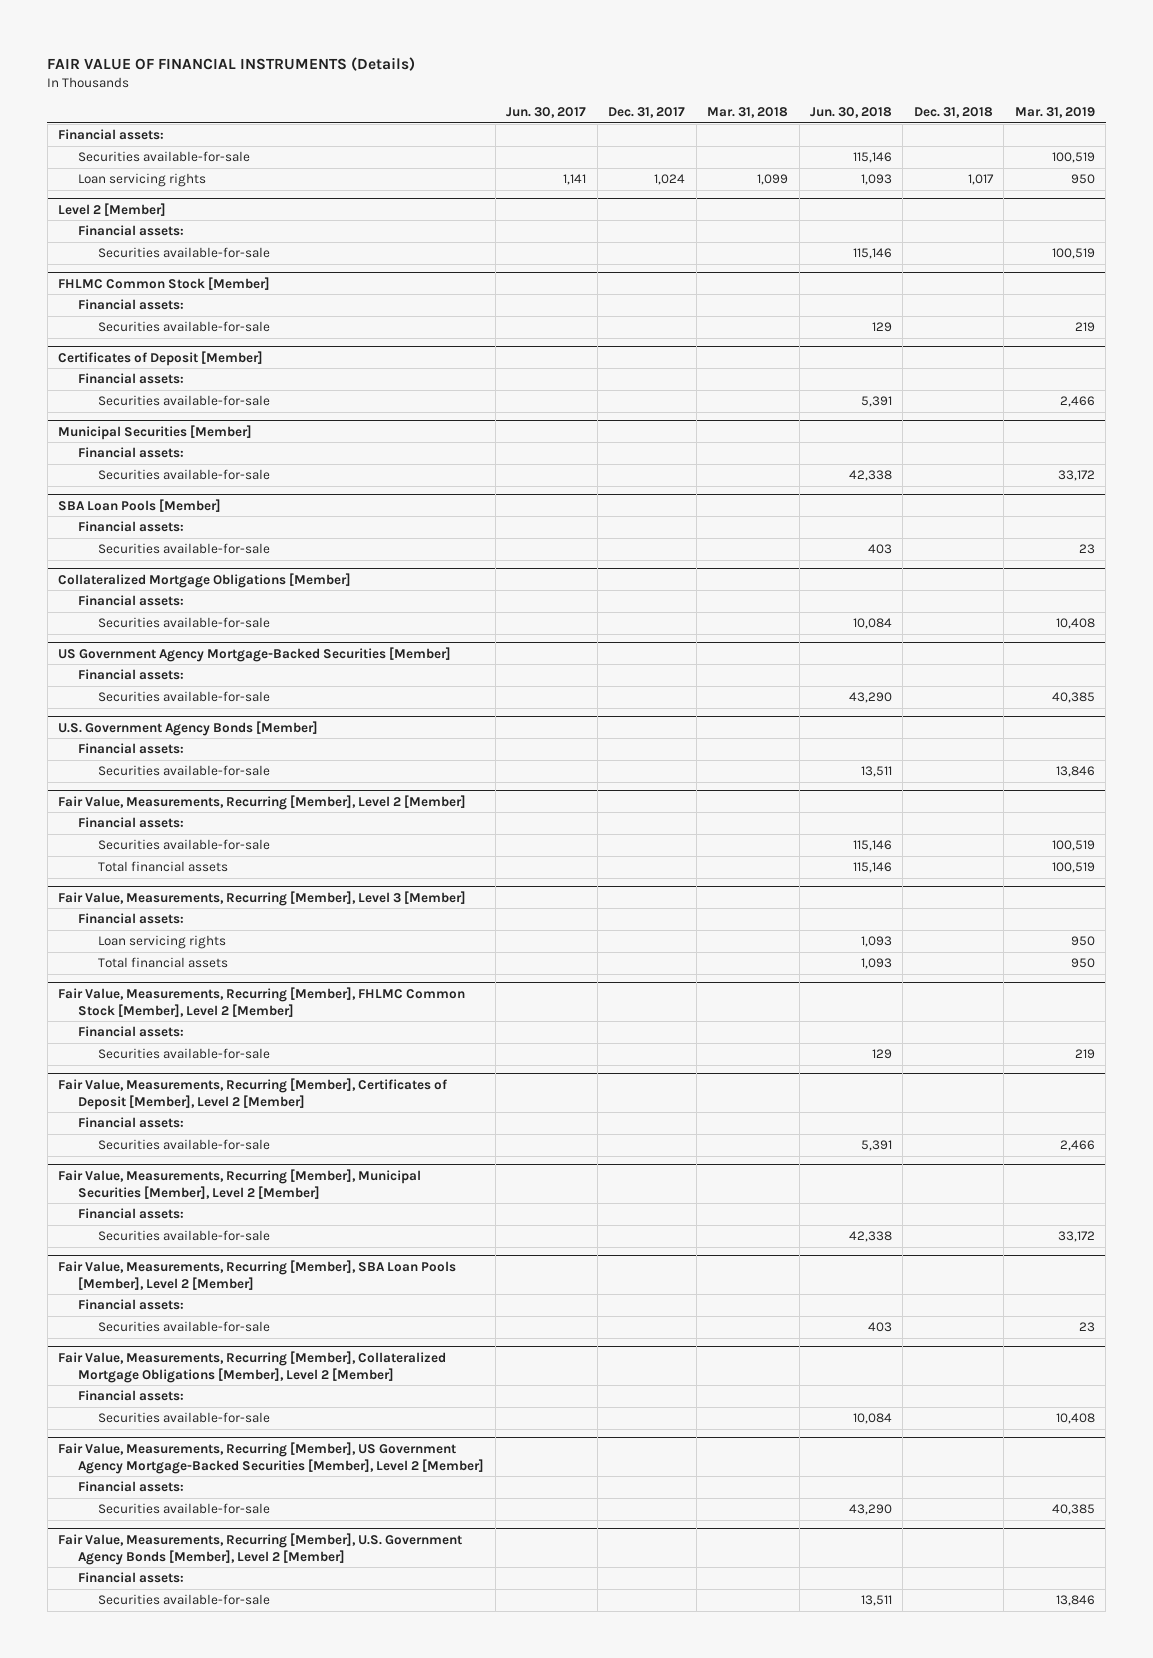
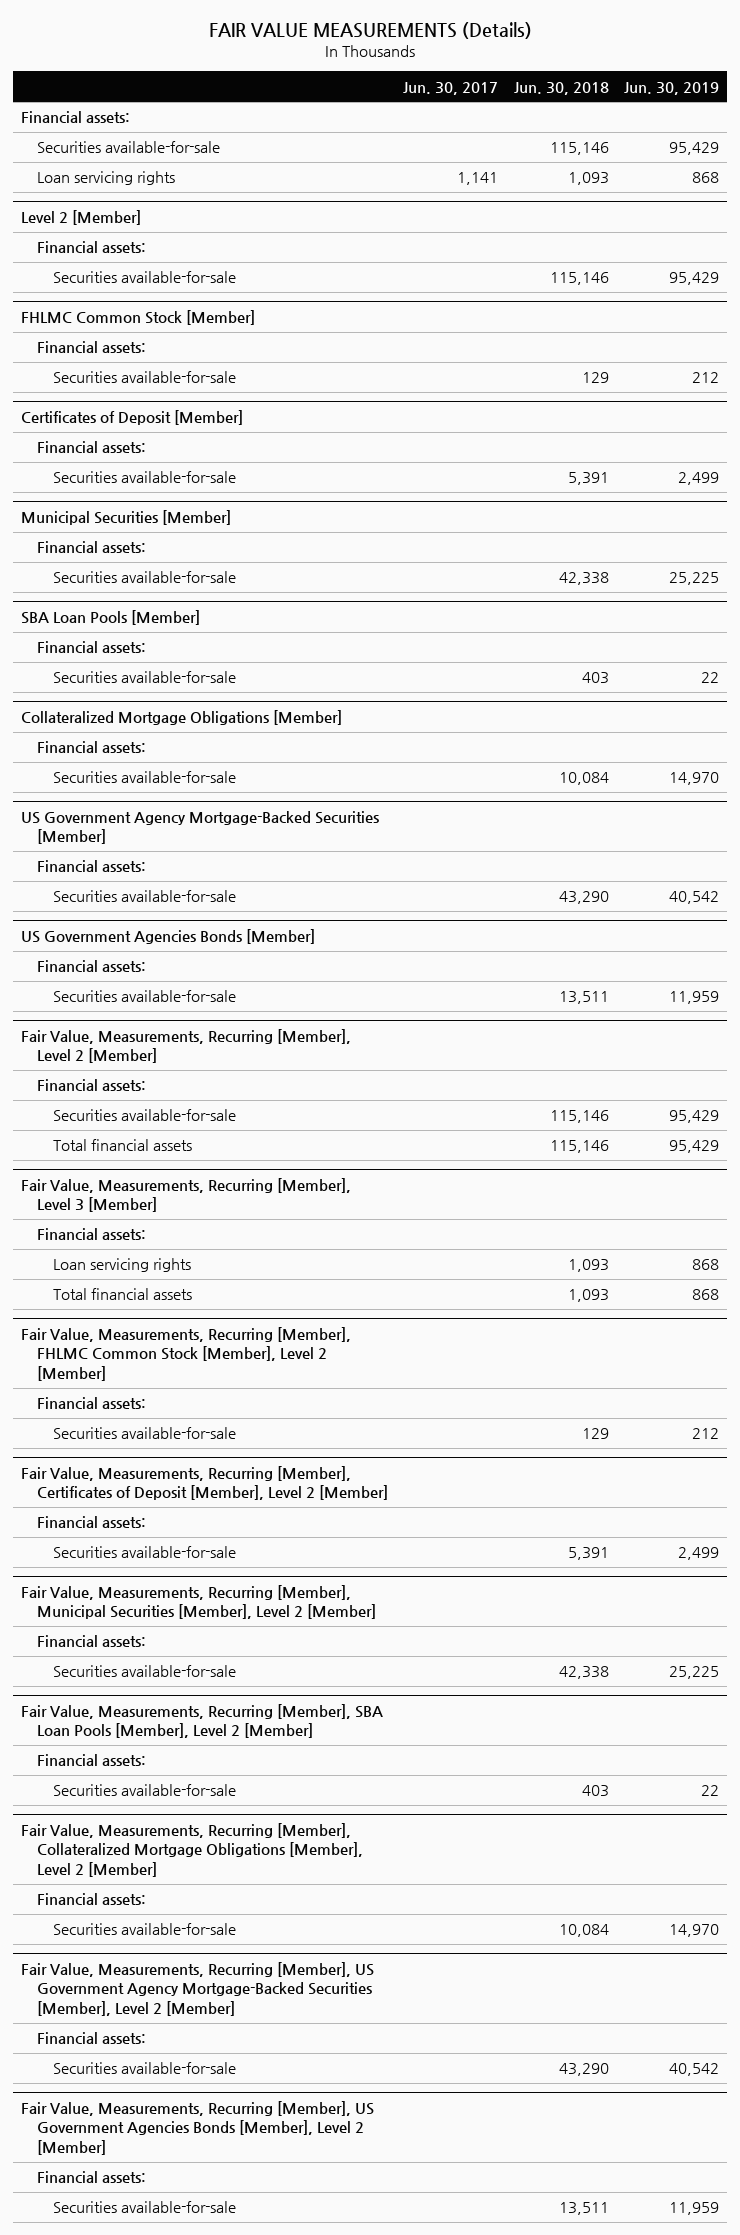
[47,56,416,71] FAIR VALUE OF FINANCIAL INSTRUMENTS (Details) -> [208,22,532,40] FAIR VALUE MEASUREMENTS (Details)
[608,106,686,118] Dec. 31, 2017 -> none
[707,106,789,118] Mar. 31, 2018 -> none
[913,106,993,118] Dec. 31, 2018 -> none
[1014,106,1095,118] Mar. 31, 2019 -> none
none -> [624,81,720,95] Jun. 30, 2019
[58,720,319,736] U.S. Government Agency Bonds [Member] -> [20,929,315,945] US Government Agencies Bonds [Member]
[58,1532,463,1565] Fair Value, Measurements, Recurring [Member], U.S. Government Agency Bonds [Member], Level 2 [Member] -> [20,2101,374,2155] Fair Value, Measurements, Recurring [Member], US Government Agencies Bonds [Member], Level 2 [Member]

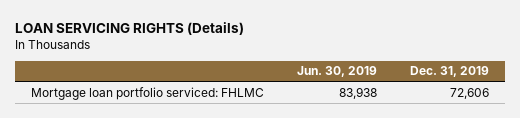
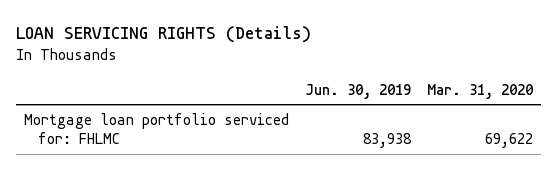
[409,66,489,78] Dec. 31, 2019 -> none
none -> [426,83,533,99] Mar. 31, 2020
[31,86,265,100] Mortgage loan portfolio serviced: FHLMC -> [24,113,290,145] Mortgage loan portfolio serviced for: FHLMC

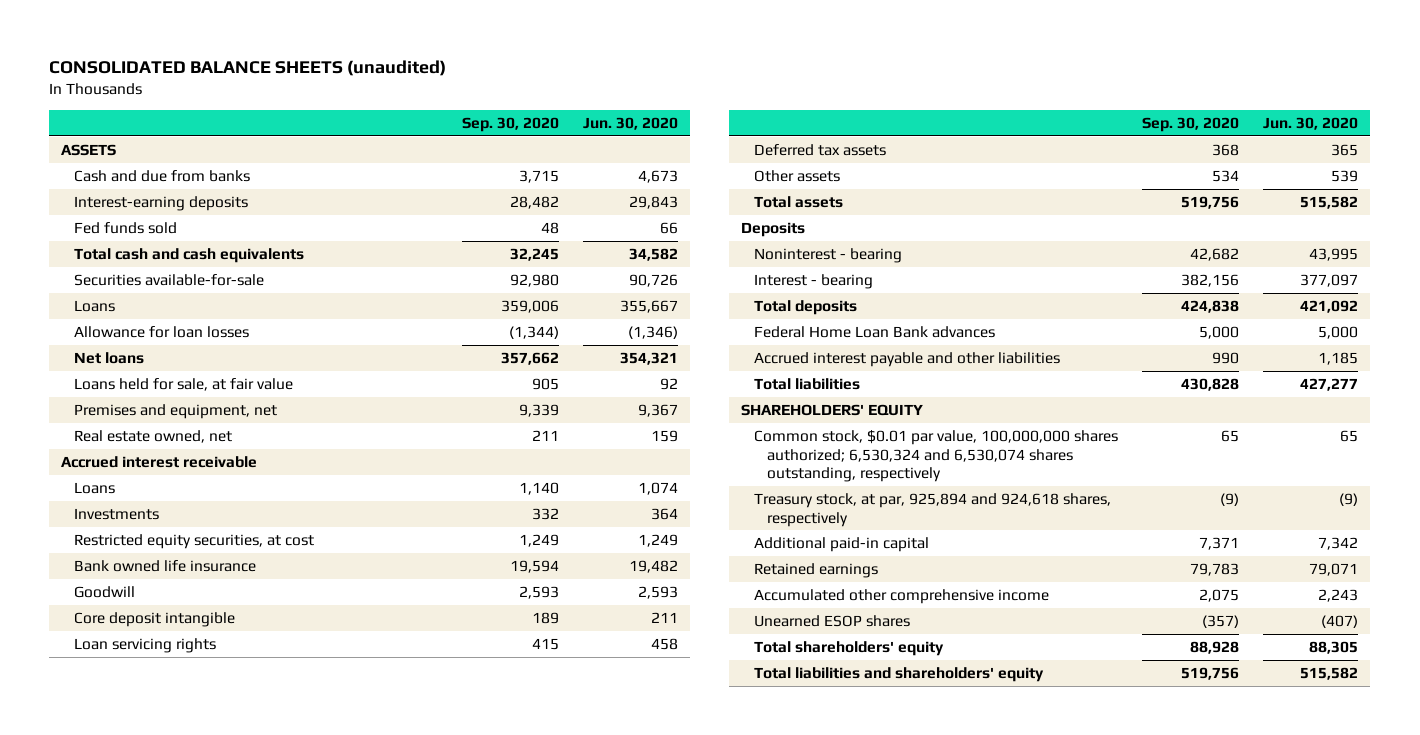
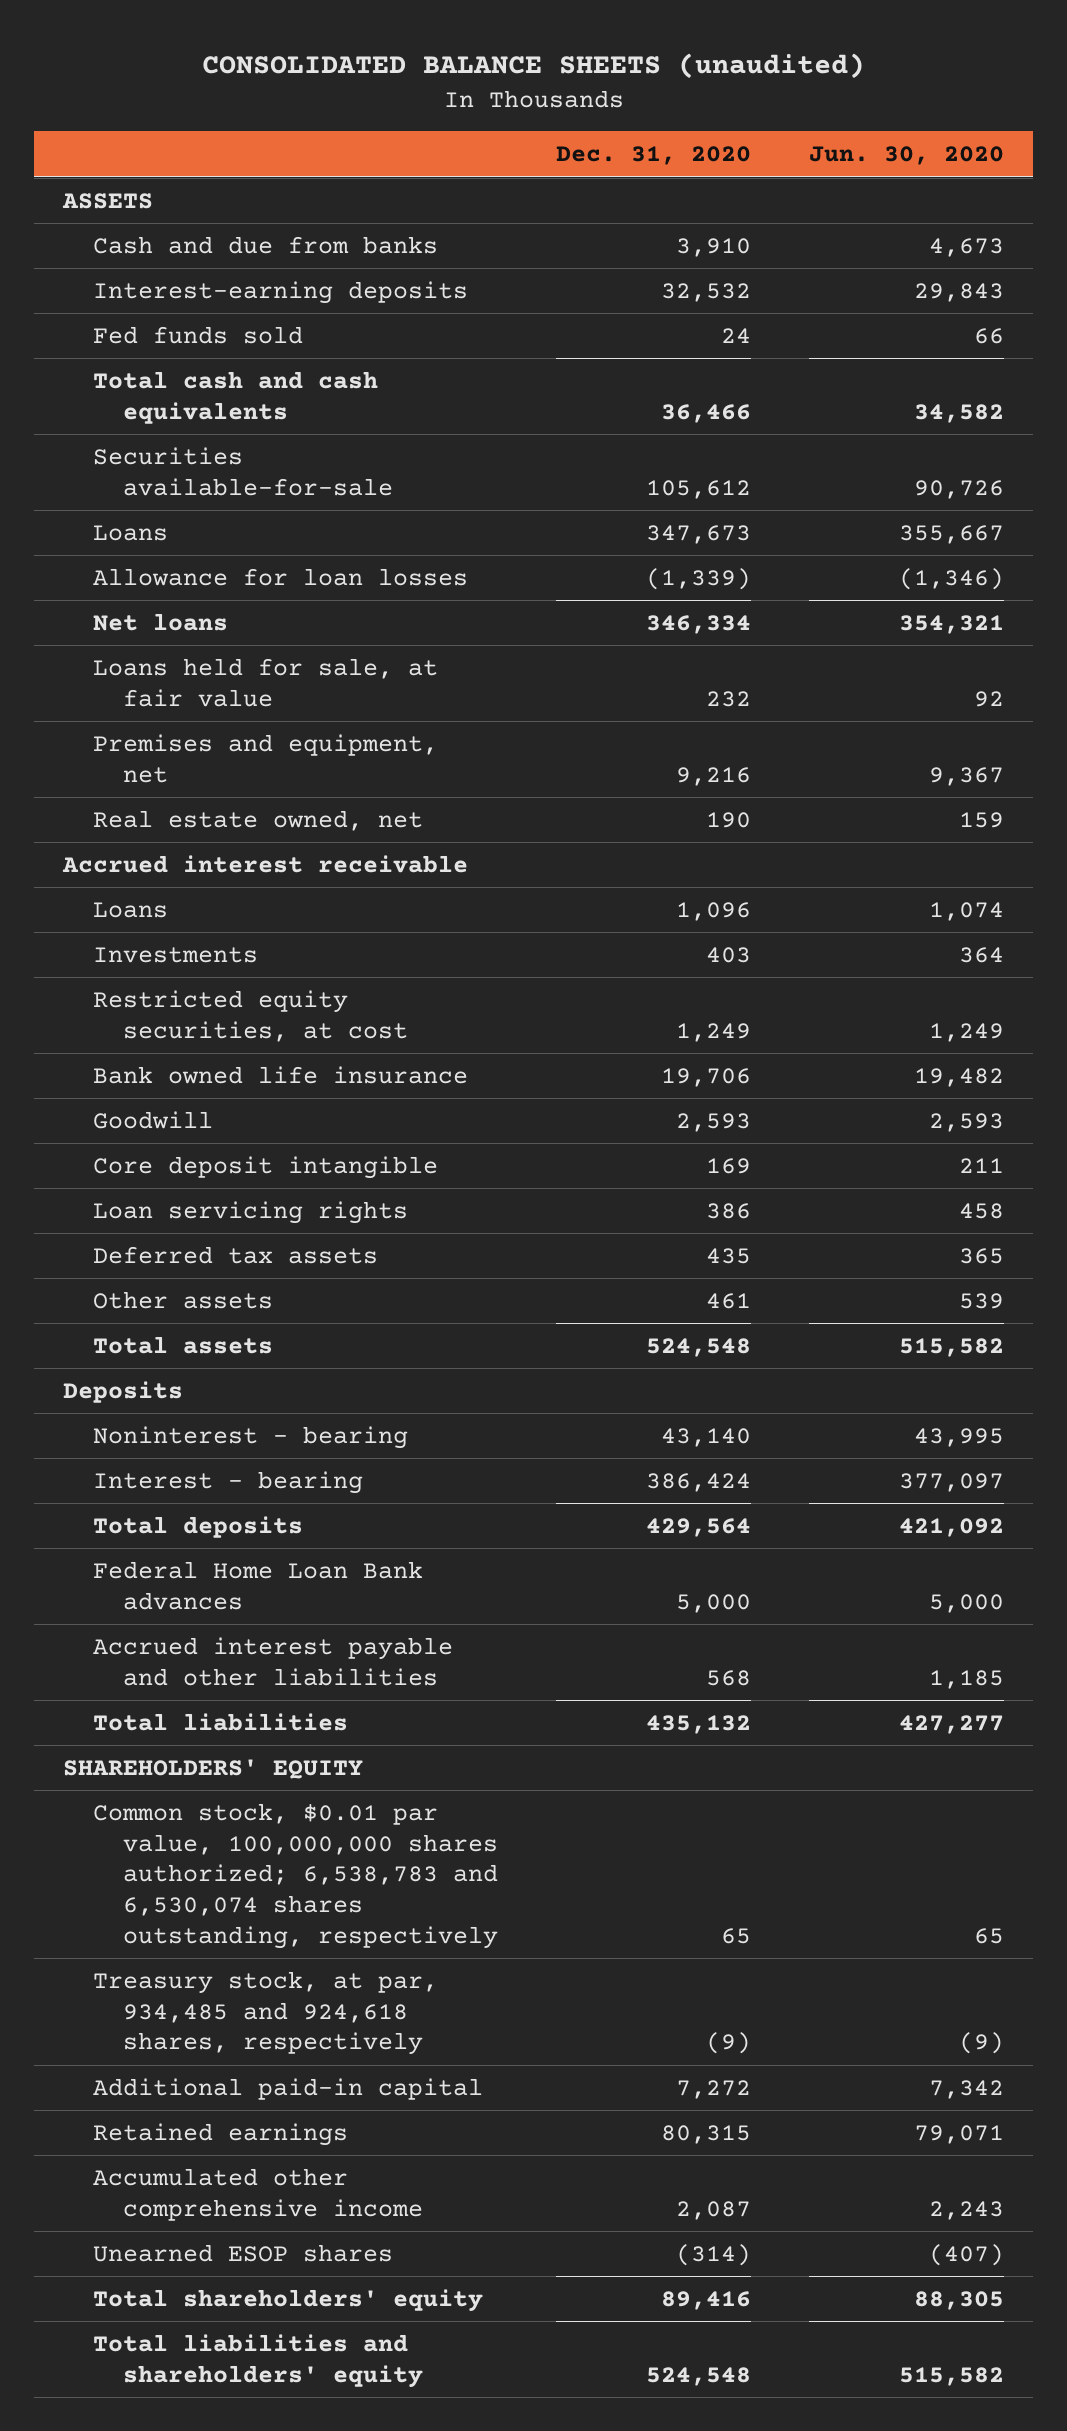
[462,116,560,132] Sep. 30, 2020 -> none
none -> [556,146,752,166] Dec. 31, 2020
[754,429,1119,483] Common stock, $0.01 par value, 100,000,000 shares authorized; 6,530,324 and 6,530,074 shares outstanding, respectively -> [93,1802,499,1949] Common stock, $0.01 par value, 100,000,000 shares authorized; 6,538,783 and 6,530,074 shares outstanding, respectively
[754,492,1112,527] Treasury stock, at par, 925,894 and 924,618 shares, respectively -> [93,1970,439,2056] Treasury stock, at par, 934,485 and 924,618 shares, respectively

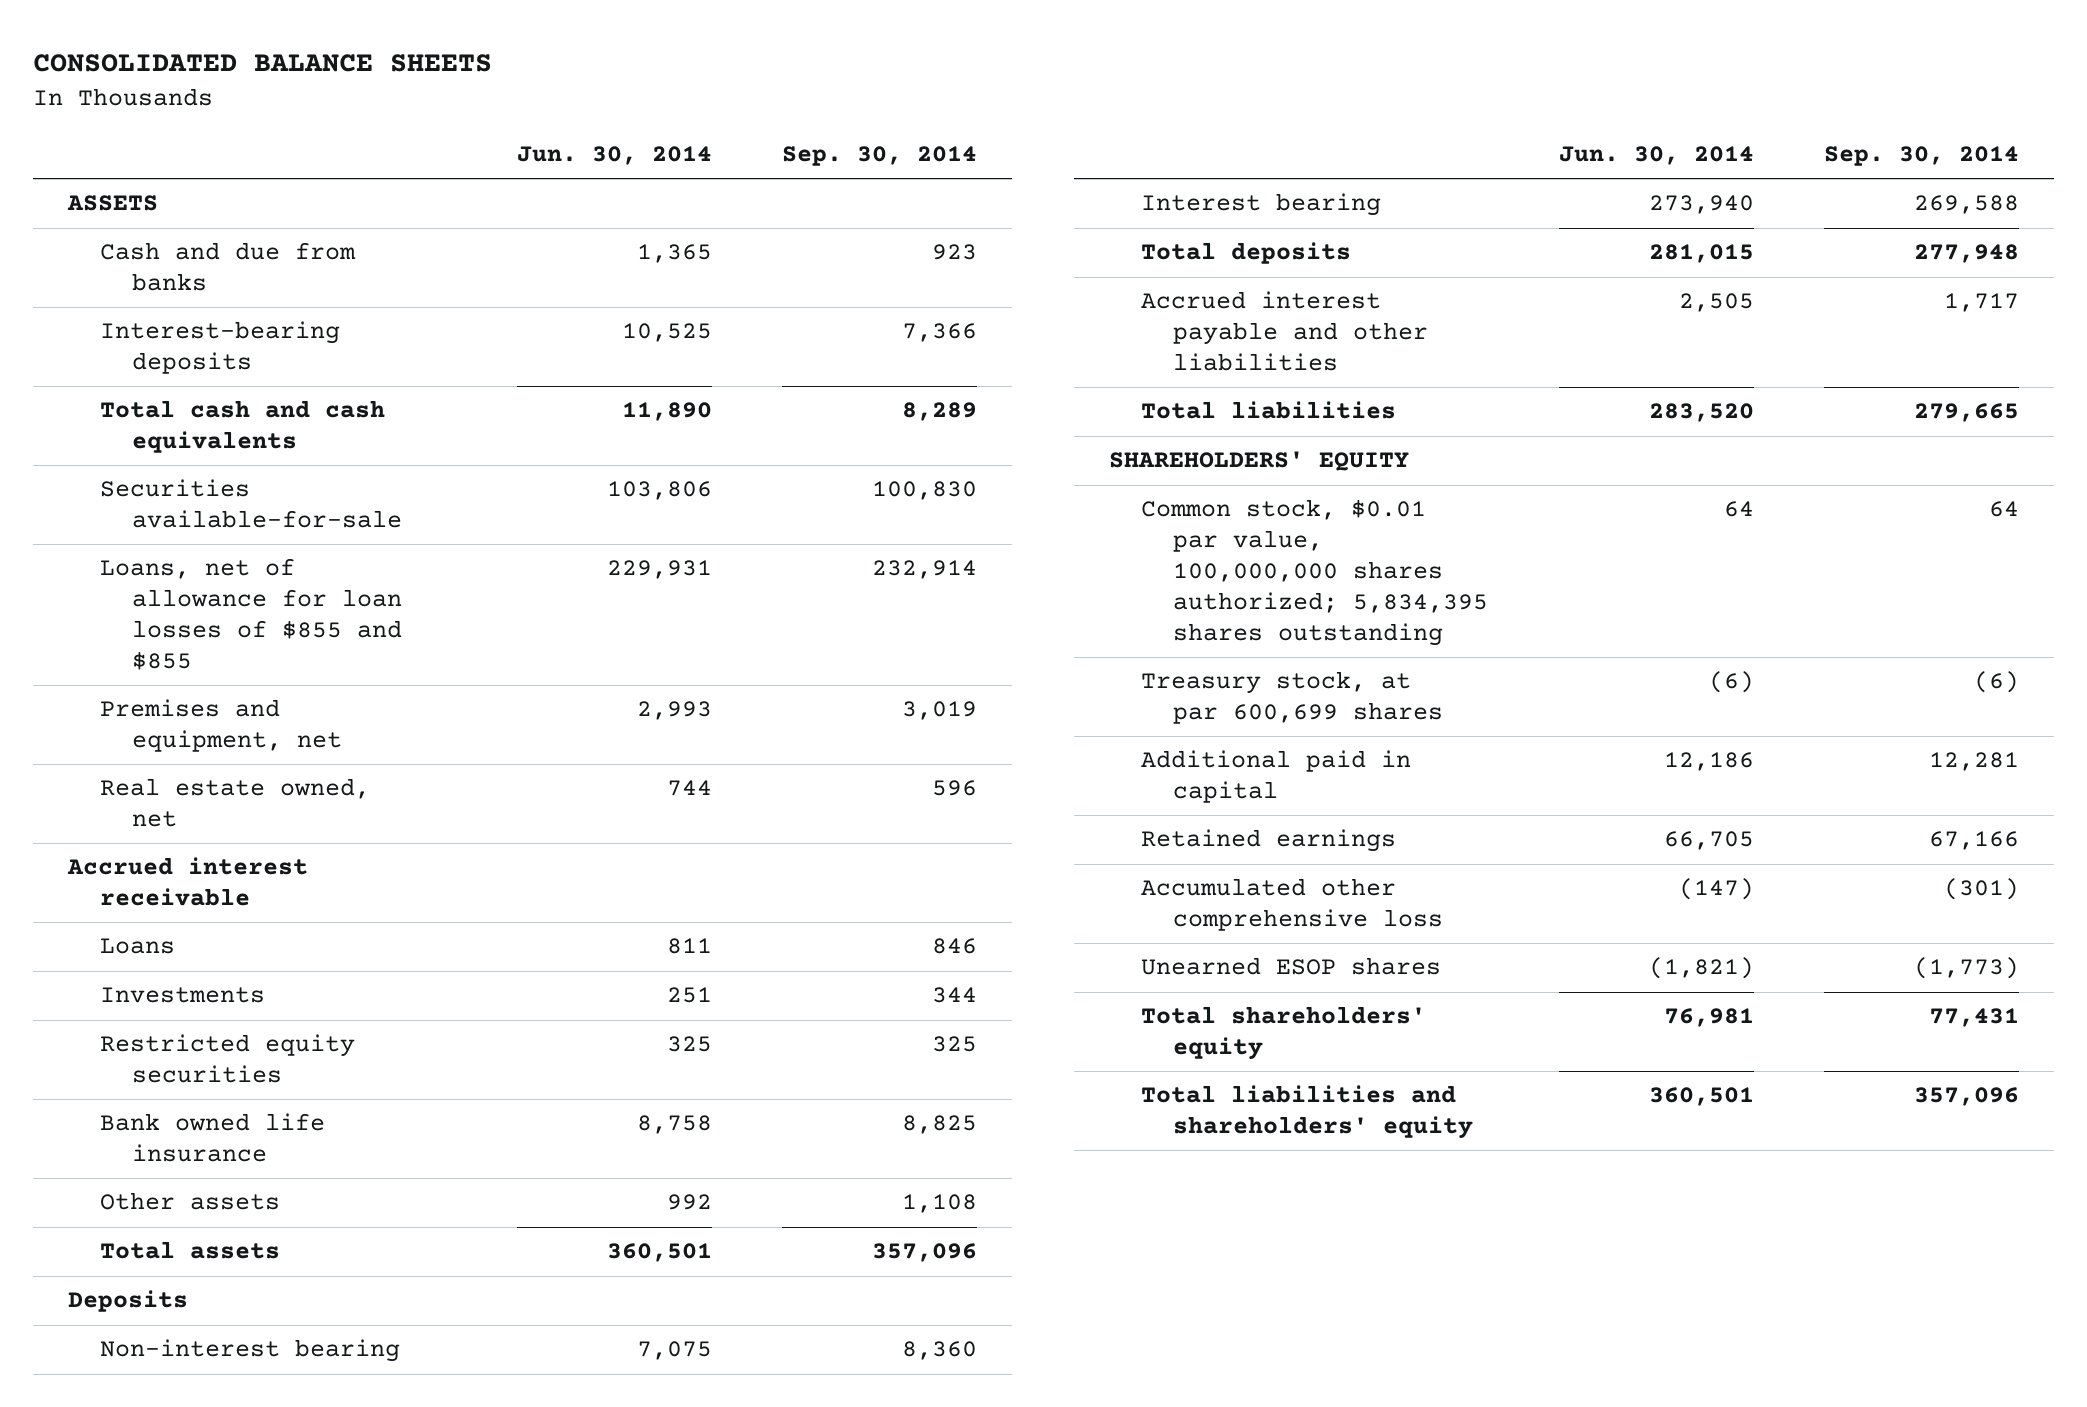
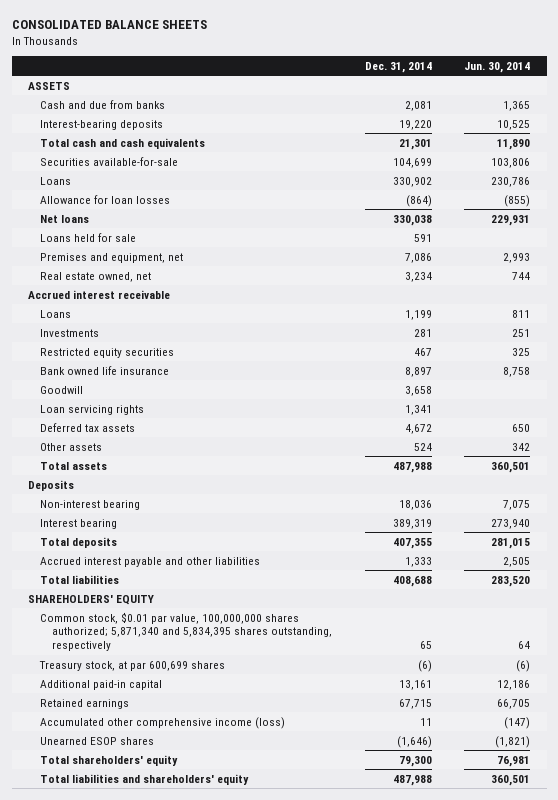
[782,146,978,167] Sep. 30, 2014 -> none
none -> [364,61,432,73] Dec. 31, 2014
none -> [40,176,72,185] Loans
none -> [40,194,171,204] Allowance for loan losses
[99,558,402,671] Loans, net of allowance for loan losses of $855 and $855 -> [40,214,90,223] Net loans
none -> [40,232,137,242] Loans held for sale
none -> [40,385,84,394] Goodwill
none -> [40,404,145,415] Loan servicing rights
none -> [40,422,136,432] Deferred tax assets
[666,1194,712,1211] 992 -> [512,442,531,451] 342
[1141,499,1489,647] Common stock, $0.01 par value, 100,000,000 shares authorized; 5,834,395 shares outstanding -> [40,611,333,652] Common stock, $0.01 par value, 100,000,000 shares authorized; 5,871,340 and 5,834,395 shares outstanding, respectively
[1141,750,1412,804] Additional paid in capital -> [40,679,163,690] Additional paid-in capital
[1141,878,1444,932] Accumulated other comprehensive loss -> [40,716,286,729] Accumulated other comprehensive income (loss)

